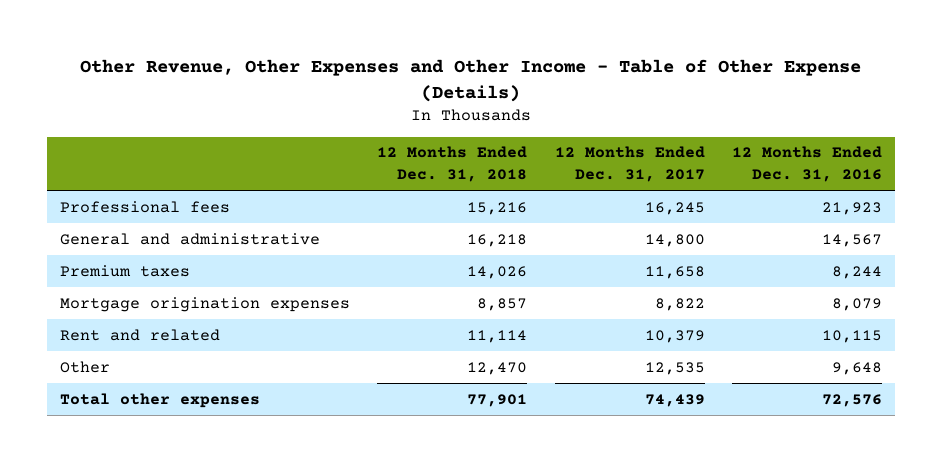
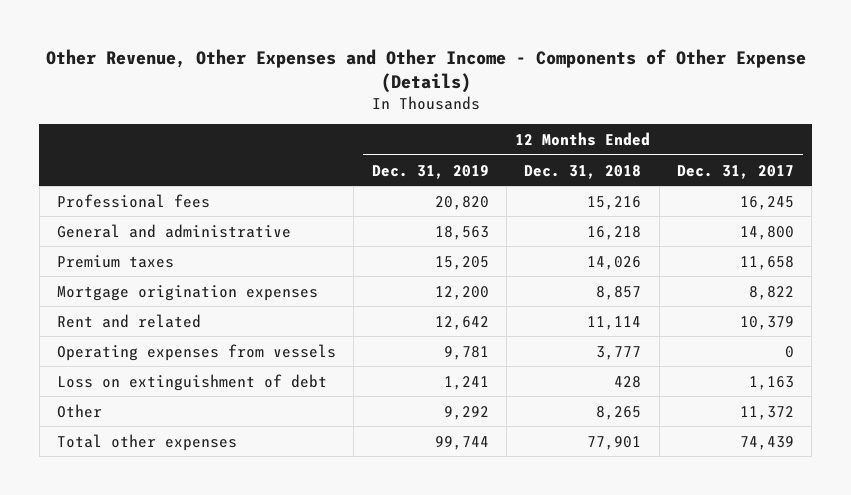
[79,59,861,102] Other Revenue, Other Expenses and Other Income - Table of Other Expense (Details) -> [45,48,806,93] Other Revenue, Other Expenses and Other Income - Components of Other Expense (Details)
[731,146,882,182] 12 Months Ended Dec. 31, 2016 -> none
none -> [371,164,489,179] Dec. 31, 2019
none -> [57,343,337,361] Operating expenses from vessels
none -> [57,373,328,391] Loss on extinguishment of debt
[467,361,528,375] 12,470 -> [596,405,642,420] 8,265
[644,361,705,375] 12,535 -> [739,405,794,420] 11,372

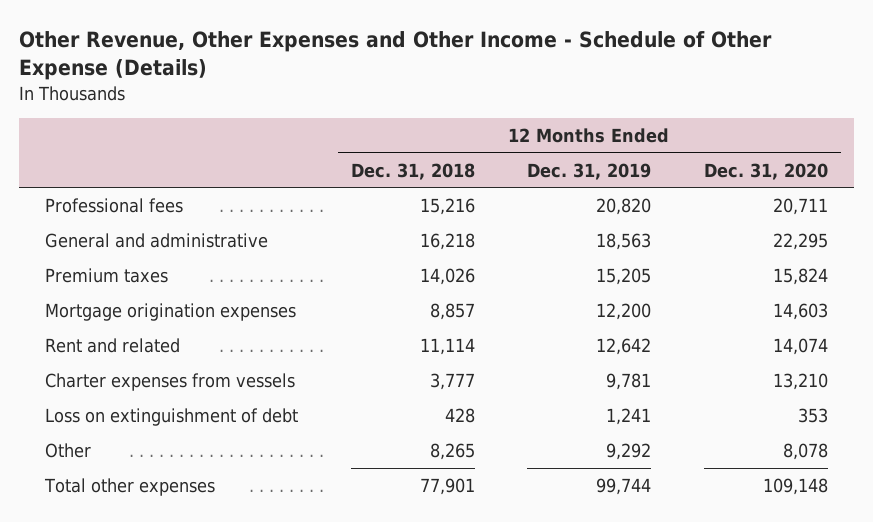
[45,48,806,93] Other Revenue, Other Expenses and Other Income - Components of Other Expense (Details) -> [18,31,772,81] Other Revenue, Other Expenses and Other Income - Schedule of Other Expense (Details)
[676,164,794,179] Dec. 31, 2017 -> none
none -> [703,162,828,180] Dec. 31, 2020
[57,343,337,361] Operating expenses from vessels -> [45,373,296,392] Charter expenses from vessels

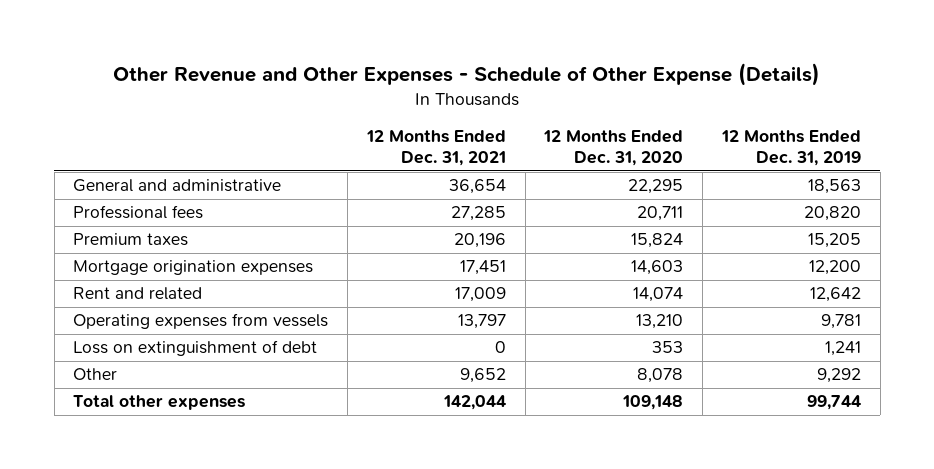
[18,31,772,81] Other Revenue, Other Expenses and Other Income - Schedule of Other Expense (Details) -> [113,63,821,87] Other Revenue and Other Expenses - Schedule of Other Expense (Details)
[350,162,475,180] Dec. 31, 2018 -> none
none -> [365,130,506,167] 12 Months Ended Dec. 31, 2021
[45,198,184,214] Professional fees -> [73,205,204,220] Professional fees
[45,373,296,392] Charter expenses from vessels -> [73,313,329,330] Operating expenses from vessels

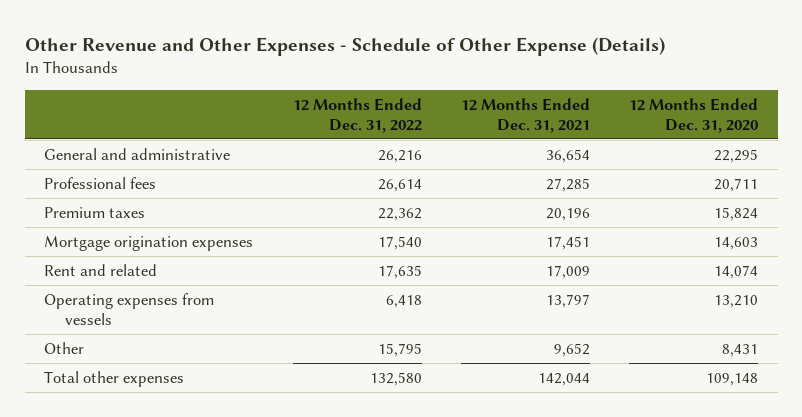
[720,130,861,167] 12 Months Ended Dec. 31, 2019 -> none
none -> [292,97,422,133] 12 Months Ended Dec. 31, 2022
[73,340,318,357] Loss on extinguishment of debt -> none
[637,368,684,384] 8,078 -> [722,343,759,357] 8,431

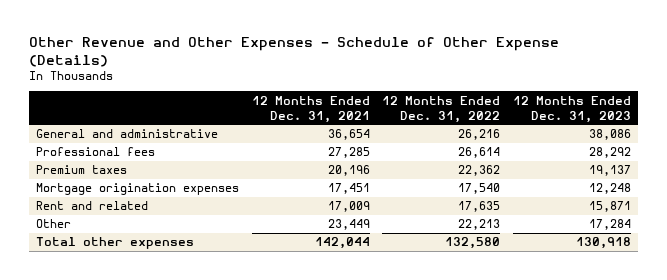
[629,97,759,133] 12 Months Ended Dec. 31, 2020 -> none
none -> [513,95,632,123] 12 Months Ended Dec. 31, 2023
[44,292,215,325] Operating expenses from vessels -> none
[377,342,422,357] 15,795 -> [458,219,501,231] 22,213
[553,342,590,357] 9,652 -> [327,219,370,231] 23,449

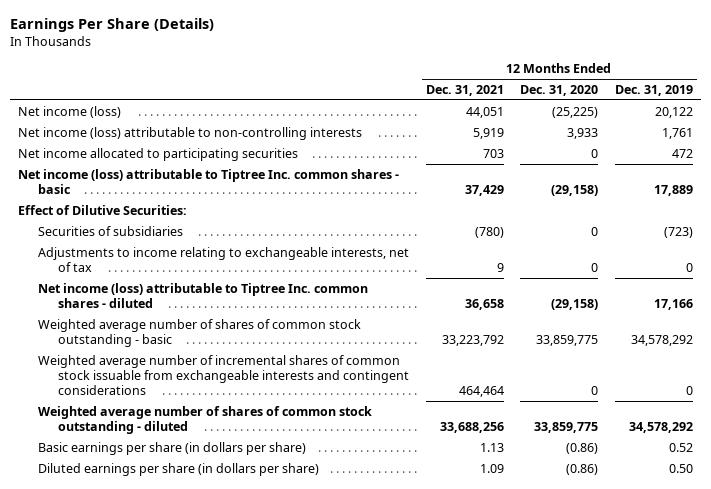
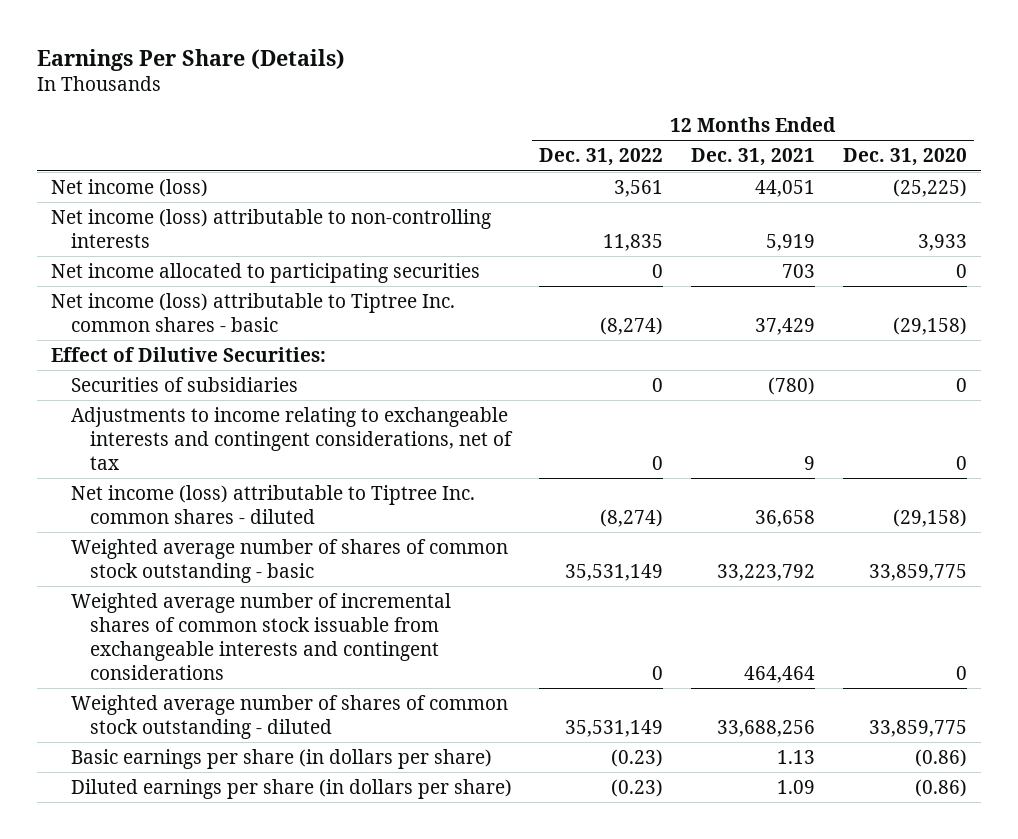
[614,84,693,96] Dec. 31, 2019 -> none
none -> [539,148,664,167] Dec. 31, 2022
[38,246,410,273] Adjustments to income relating to exchangeable interests, net of tax -> [70,406,514,470] Adjustments to income relating to exchangeable interests and contingent considerations, net of tax

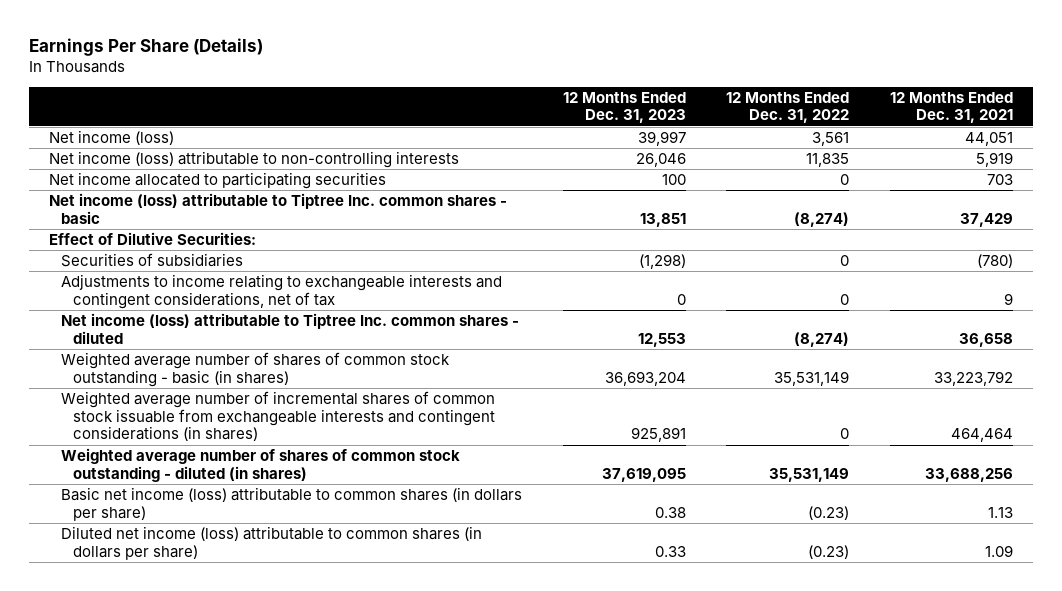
[842,148,967,167] Dec. 31, 2020 -> none
none -> [562,91,686,124] 12 Months Ended Dec. 31, 2023
[70,538,508,583] Weighted average number of shares of common stock outstanding - basic -> [61,352,451,387] Weighted average number of shares of common stock outstanding - basic (in shares)
[70,592,451,681] Weighted average number of incremental shares of common stock issuable from exchangeable interests and contingent considerations -> [61,391,496,442] Weighted average number of incremental shares of common stock issuable from exchangeable interests and contingent considerations (in shares)
[70,694,508,739] Weighted average number of shares of common stock outstanding - diluted -> [61,448,461,482] Weighted average number of shares of common stock outstanding - diluted (in shares)
[70,748,492,769] Basic earnings per share (in dollars per share) -> [61,487,523,521] Basic net income (loss) attributable to common shares (in dollars per share)
[70,778,512,799] Diluted earnings per share (in dollars per share) -> [61,526,483,560] Diluted net income (loss) attributable to common shares (in dollars per share)

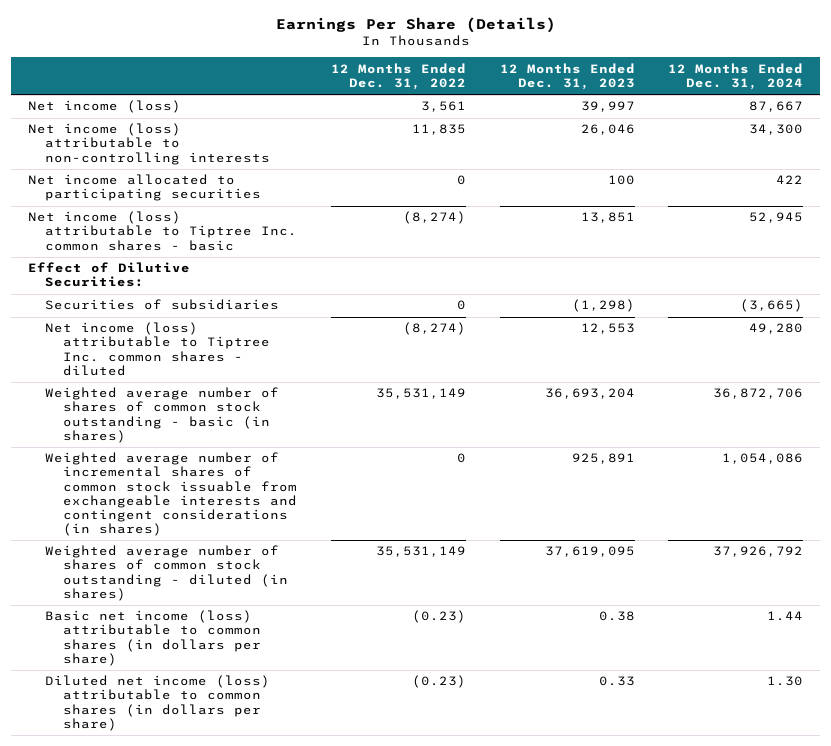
[889,91,1013,124] 12 Months Ended Dec. 31, 2021 -> none
none -> [668,62,804,90] 12 Months Ended Dec. 31, 2024
[61,274,503,309] Adjustments to income relating to exchangeable interests and contingent considerations, net of tax -> none

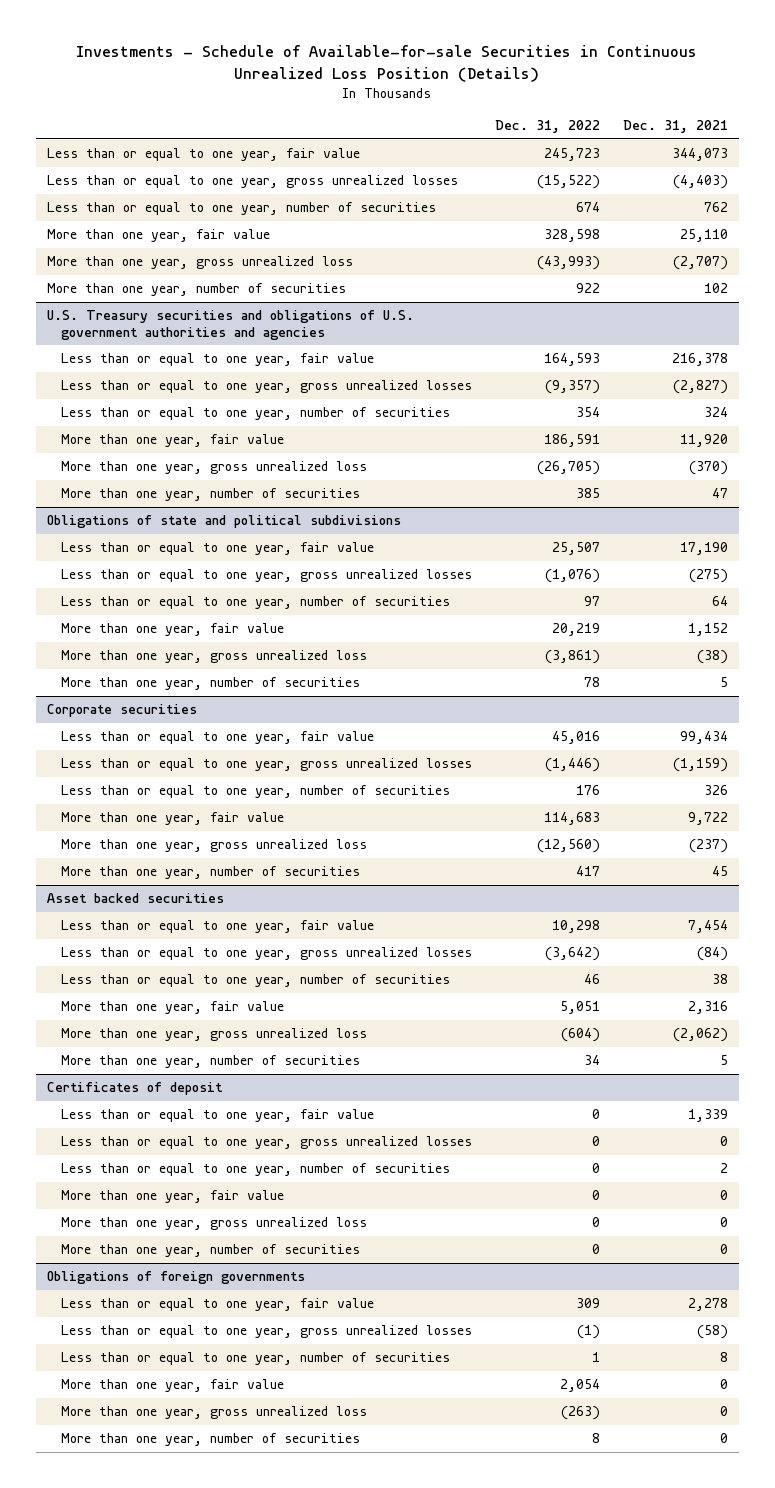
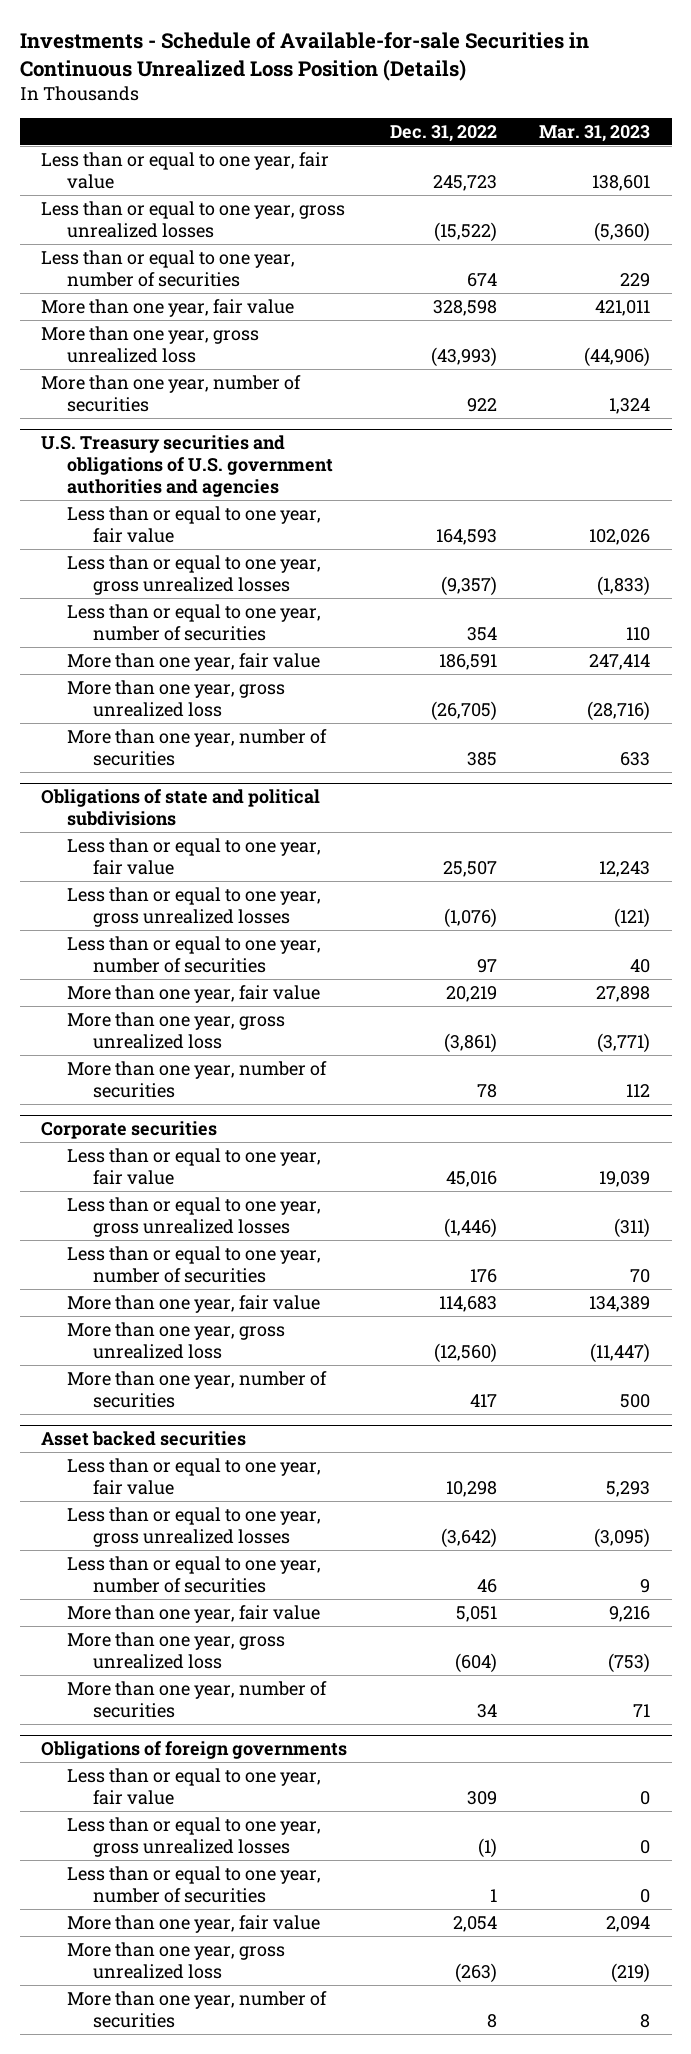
[622,120,728,134] Dec. 31, 2021 -> none
none -> [539,124,651,142] Mar. 31, 2023
[47,1082,224,1096] Certificates of deposit -> none
[60,1109,374,1123] Less than or equal to one year, fair value -> none
[60,1136,472,1150] Less than or equal to one year, gross unrealized losses -> none
[60,1163,450,1177] Less than or equal to one year, number of securities -> none
[60,1190,284,1204] More than one year, fair value -> none
[60,1217,367,1231] More than one year, gross unrealized loss -> none
[60,1244,360,1258] More than one year, number of securities -> none

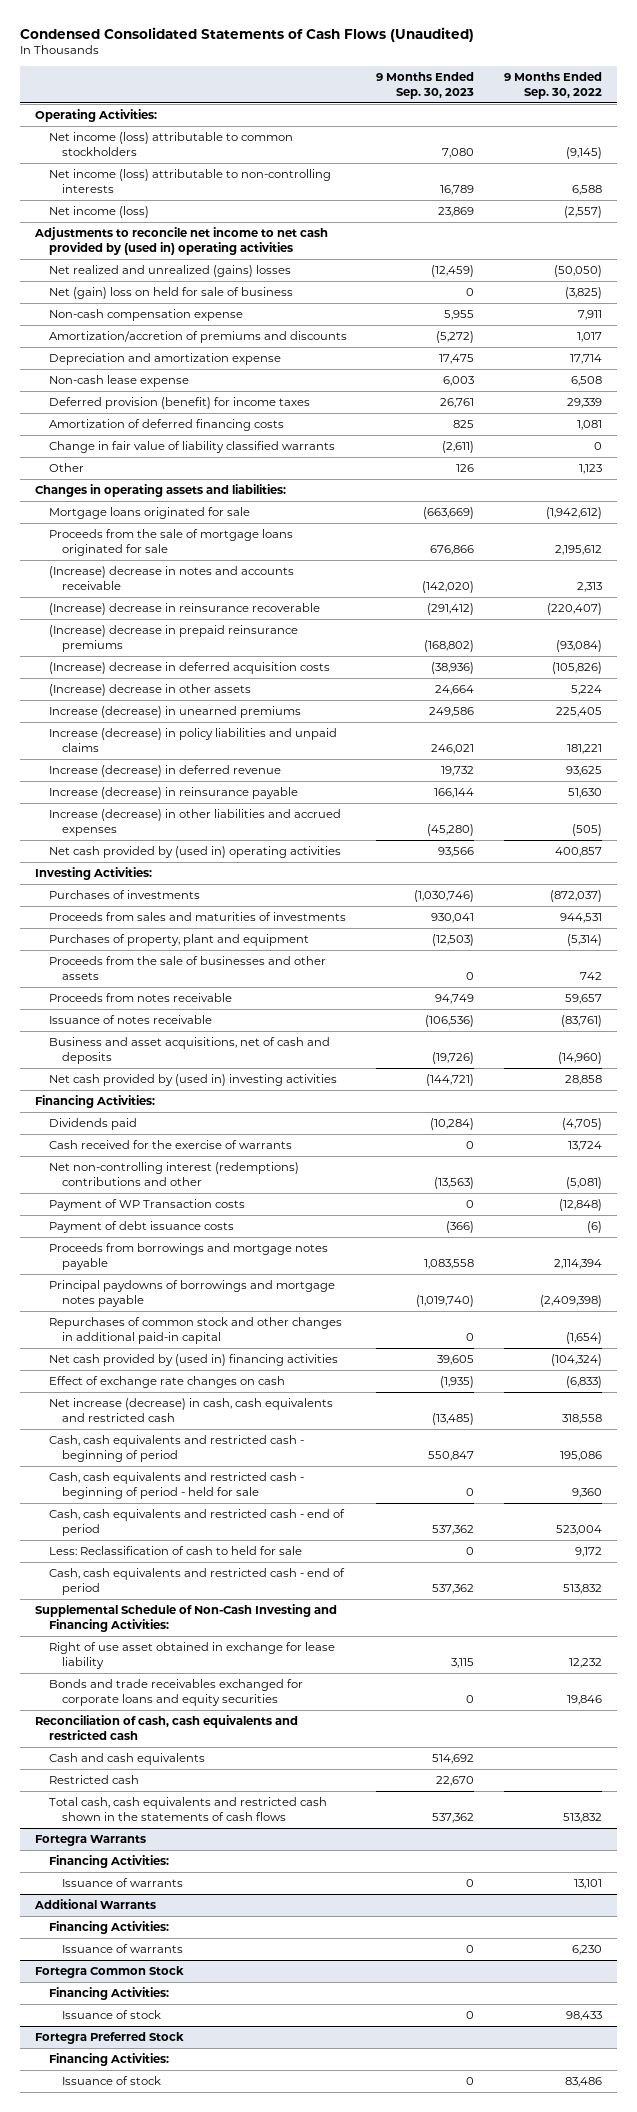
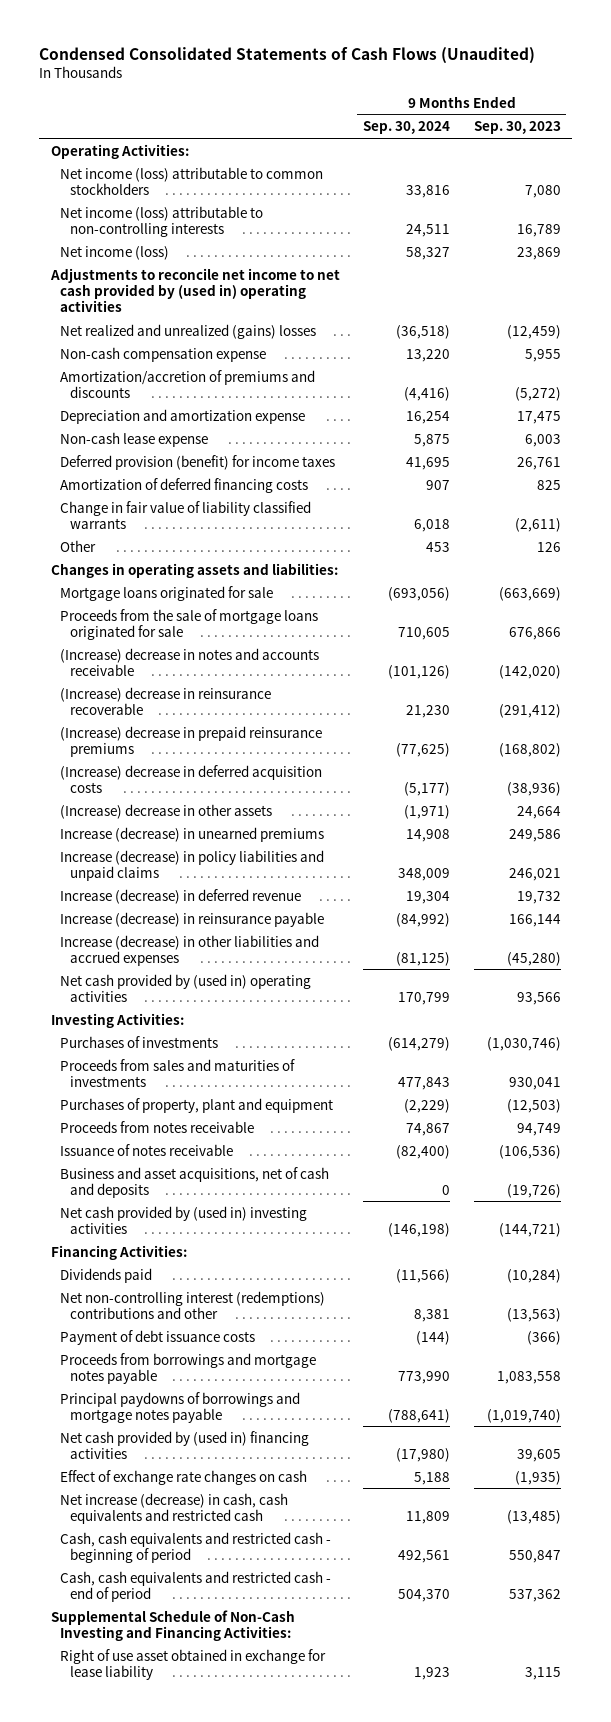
[503,72,602,99] 9 Months Ended Sep. 30, 2022 -> none
none -> [363,121,451,135] Sep. 30, 2024
[48,287,293,300] Net (gain) loss on held for sale of business -> none
[48,956,326,980] Proceeds from the sale of businesses and other assets -> none
[48,1140,292,1150] Cash received for the exercise of warrants -> none
[48,1199,245,1212] Payment of WP Transaction costs -> none
[48,1317,342,1344] Repurchases of common stock and other changes in additional paid-in capital -> none
[48,1472,304,1499] Cash, cash equivalents and restricted cash - beginning of period - held for sale -> none
[48,1546,302,1556] Less: Reclassification of cash to held for sale -> none
[48,1568,345,1595] Cash, cash equivalents and restricted cash - end of period -> none
[48,1679,303,1706] Bonds and trade receivables exchanged for corporate loans and equity securities -> none
[35,1715,299,1740] Reconciliation of cash, cash equivalents and restricted cash -> none
[48,1753,205,1766] Cash and cash equivalents -> none
[48,1775,139,1785] Restricted cash -> none
[48,1797,327,1821] Total cash, cash equivalents and restricted cash shown in the statements of cash flows -> none
[35,1835,147,1847] Fortegra Warrants -> none
[48,1855,169,1869] Financing Activities: -> none
[61,1878,183,1888] Issuance of warrants -> none
[34,1899,157,1910] Additional Warrants -> none
[48,1921,169,1935] Financing Activities: -> none
[61,1944,183,1954] Issuance of warrants -> none
[35,1966,185,1979] Fortegra Common Stock -> none
[48,1987,169,2001] Financing Activities: -> none
[61,2010,161,2020] Issuance of stock -> none
[35,2032,185,2045] Fortegra Preferred Stock -> none
[48,2053,169,2067] Financing Activities: -> none
[61,2076,161,2086] Issuance of stock -> none

